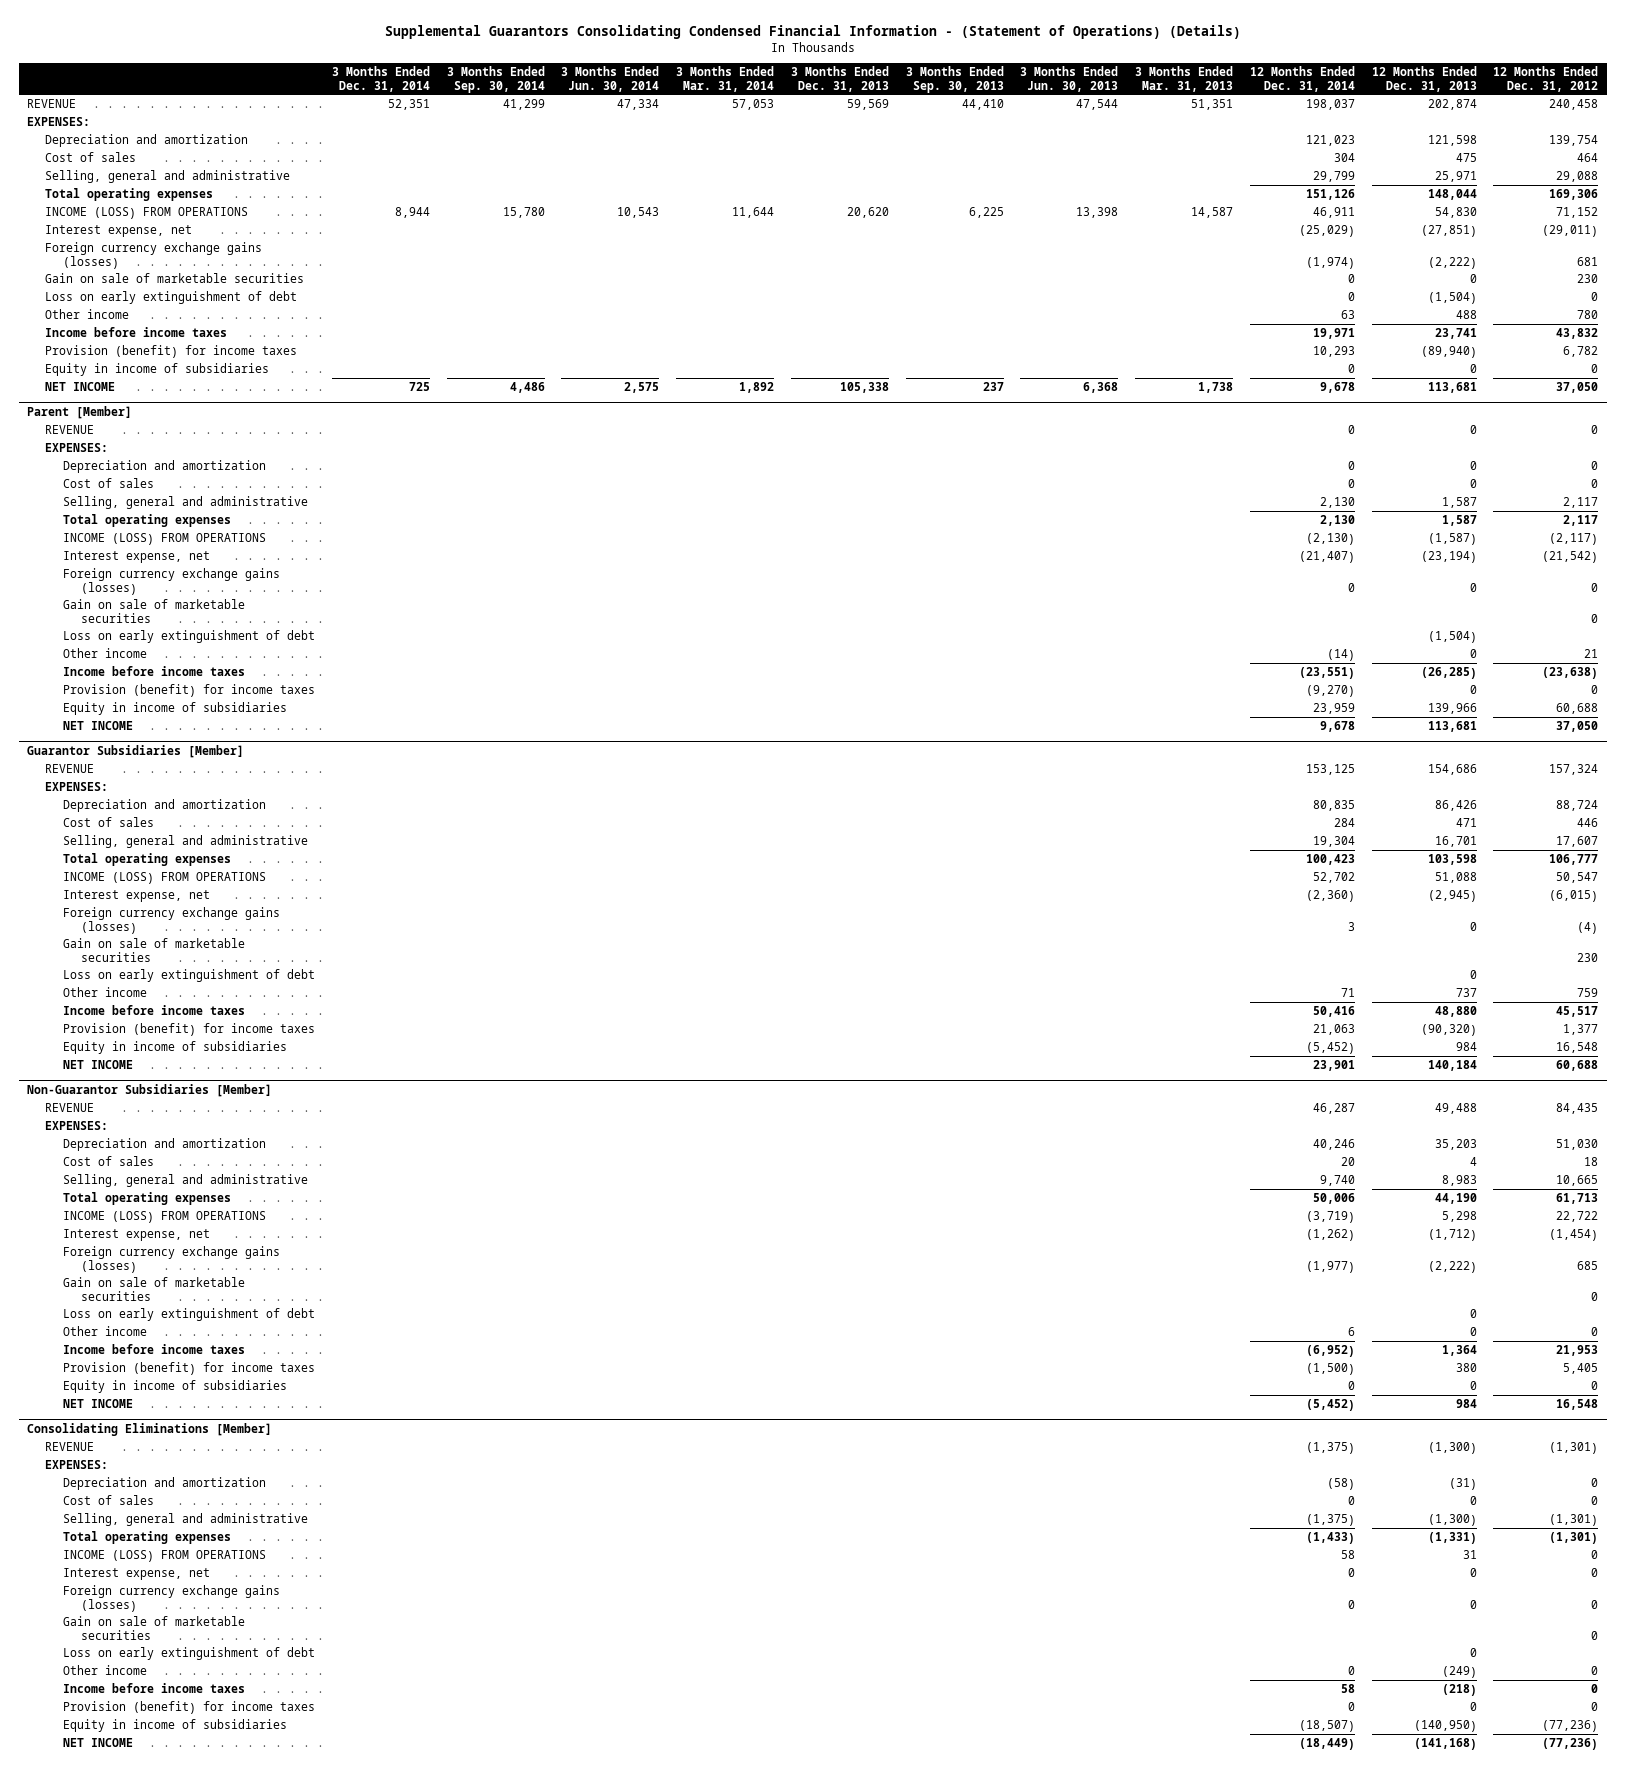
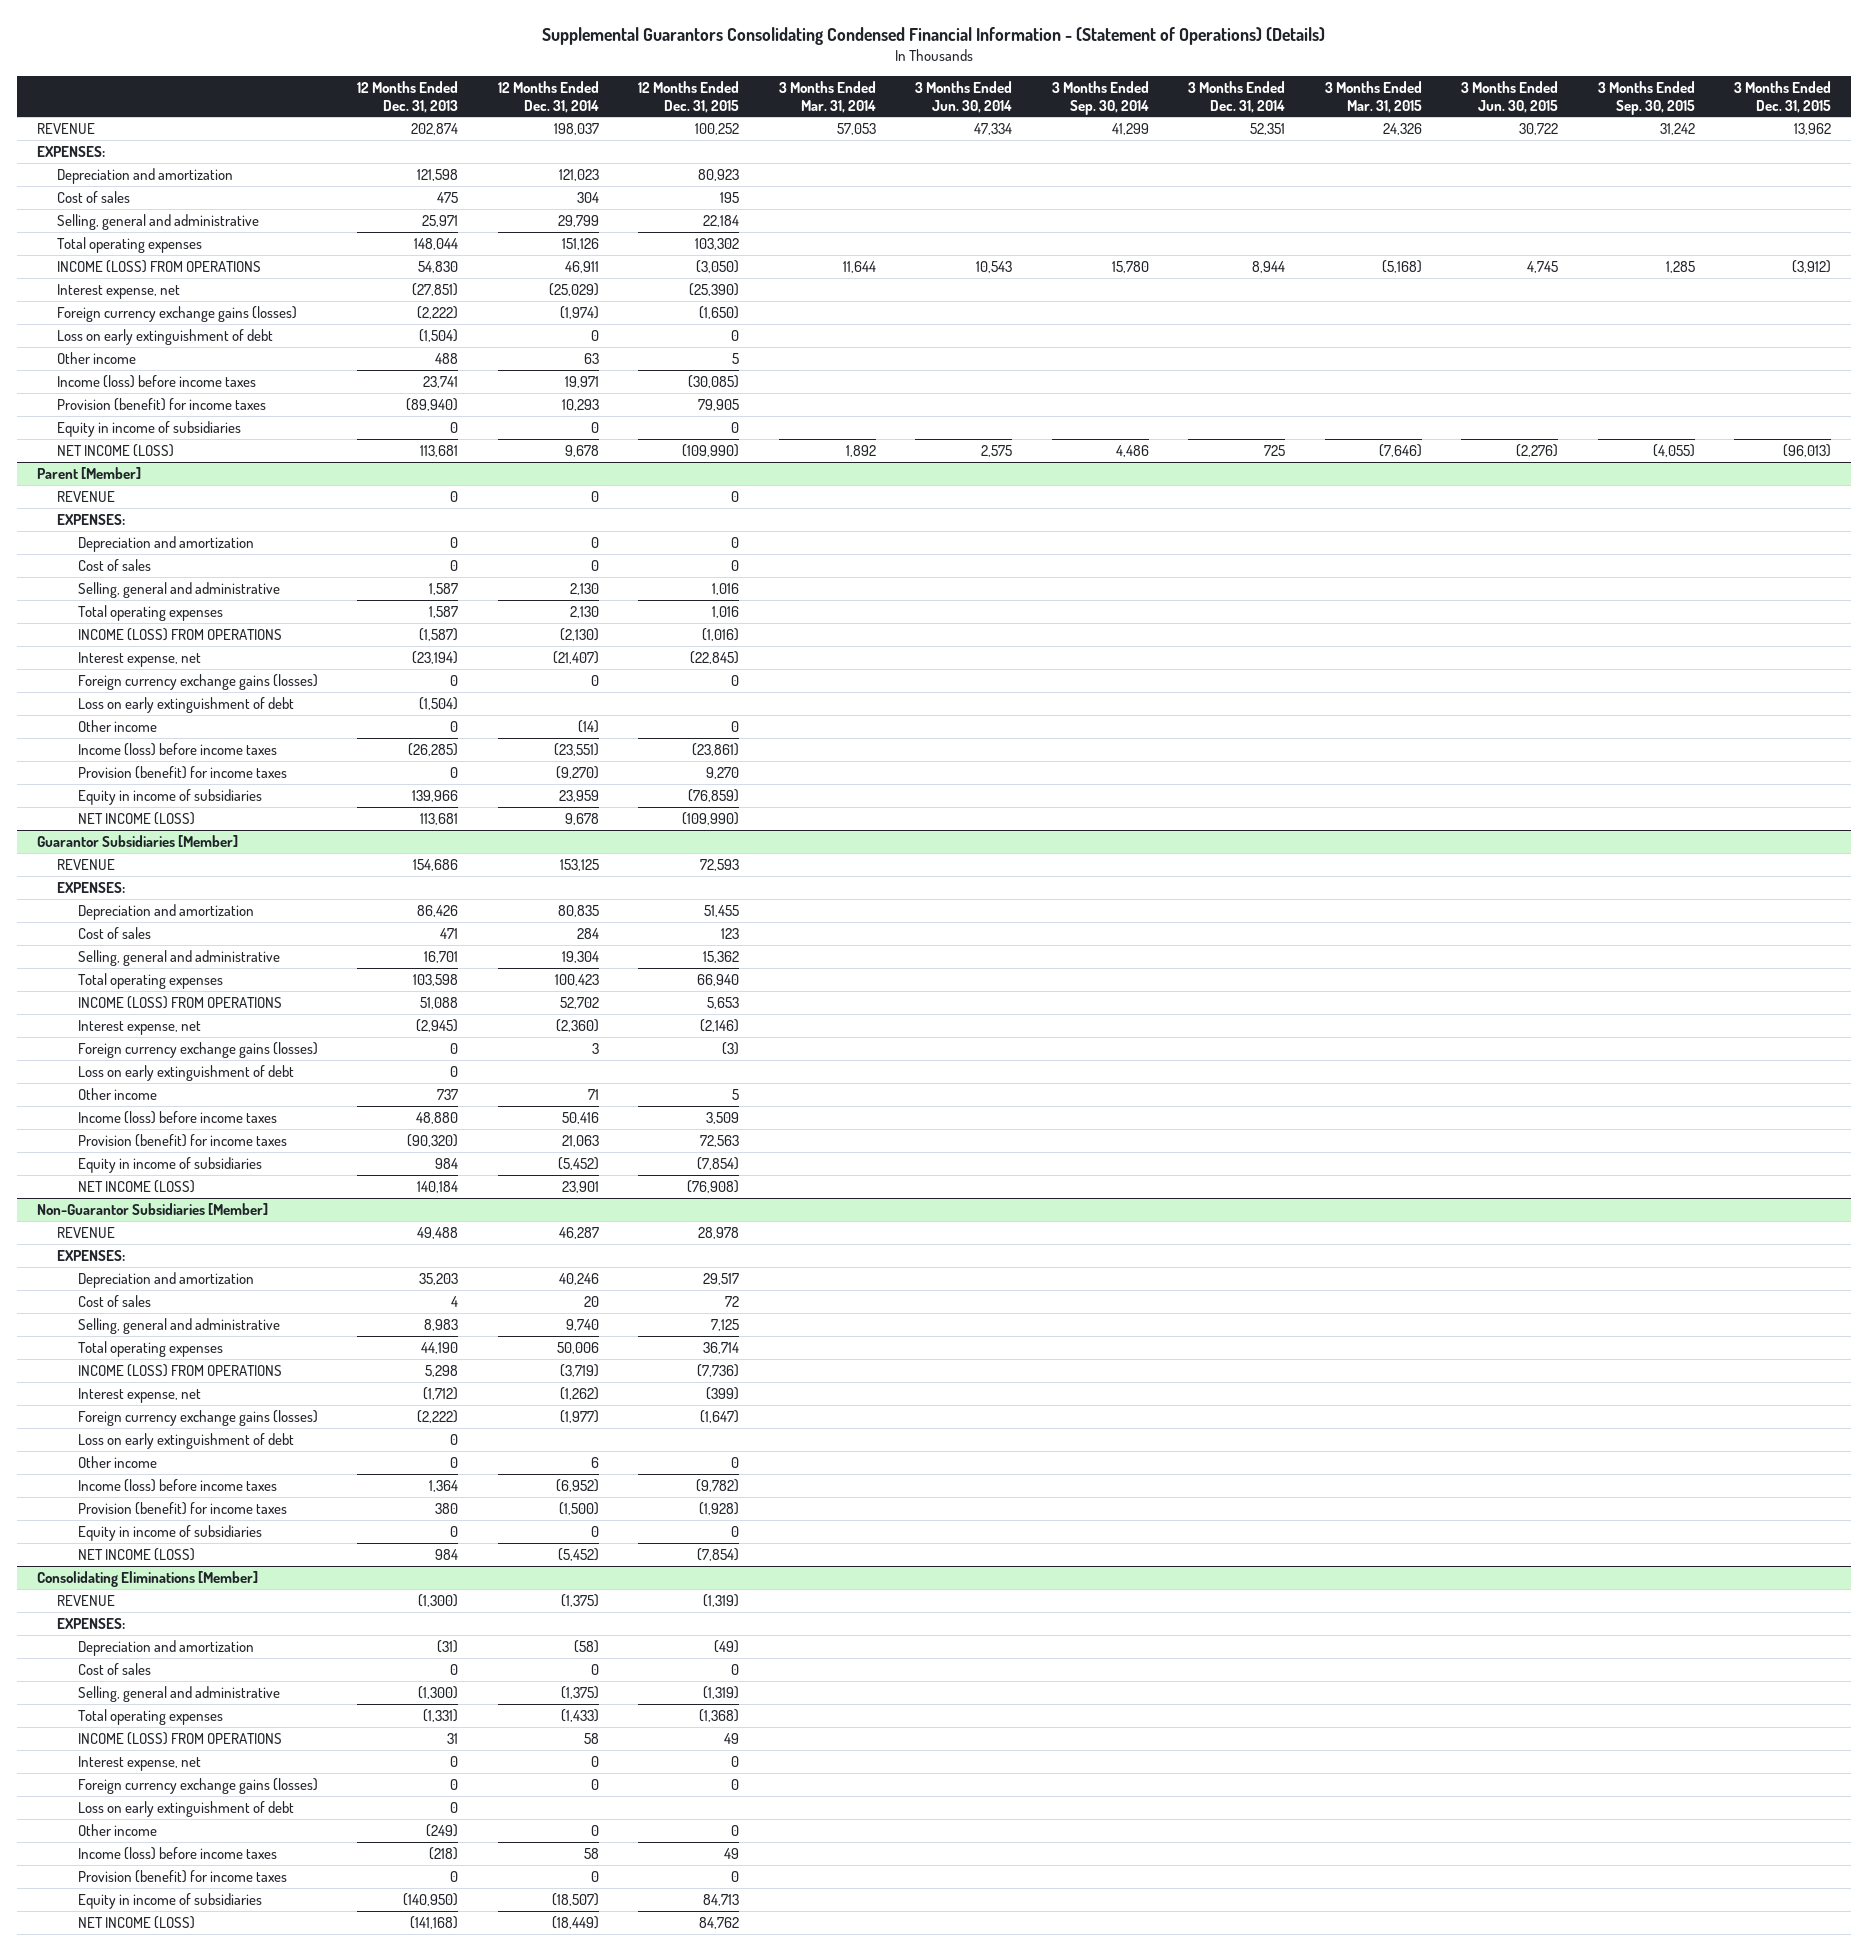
[790,66,889,92] 3 Months Ended Dec. 31, 2013 -> none
[905,66,1004,93] 3 Months Ended Sep. 30, 2013 -> none
[1020,66,1119,92] 3 Months Ended Jun. 30, 2013 -> none
[1135,66,1234,92] 3 Months Ended Mar. 31, 2013 -> none
[1493,66,1599,92] 12 Months Ended Dec. 31, 2012 -> none
none -> [638,80,740,113] 12 Months Ended Dec. 31, 2015
none -> [1324,80,1422,113] 3 Months Ended Mar. 31, 2015
none -> [1461,80,1559,113] 3 Months Ended Jun. 30, 2015
none -> [1597,80,1695,115] 3 Months Ended Sep. 30, 2015
none -> [1734,80,1832,113] 3 Months Ended Dec. 31, 2015
[45,273,305,284] Gain on sale of marketable securities -> none
[45,327,228,338] Income before income taxes -> [57,374,257,388] Income (loss) before income taxes
[45,382,116,392] NET INCOME -> [57,443,175,457] NET INCOME (LOSS)
[63,599,246,623] Gain on sale of marketable securities -> none
[63,666,246,677] Income before income taxes -> [77,742,277,756] Income (loss) before income taxes
[63,721,134,731] NET INCOME -> [77,811,195,825] NET INCOME (LOSS)
[63,938,246,962] Gain on sale of marketable securities -> none
[63,1005,246,1016] Income before income taxes -> [77,1110,277,1124] Income (loss) before income taxes
[63,1060,134,1070] NET INCOME -> [77,1179,195,1193] NET INCOME (LOSS)
[63,1277,246,1301] Gain on sale of marketable securities -> none
[63,1344,246,1355] Income before income taxes -> [77,1478,277,1492] Income (loss) before income taxes
[63,1399,134,1409] NET INCOME -> [77,1547,195,1561] NET INCOME (LOSS)
[63,1616,246,1640] Gain on sale of marketable securities -> none
[63,1683,246,1694] Income before income taxes -> [77,1846,277,1860] Income (loss) before income taxes
[63,1738,134,1748] NET INCOME -> [77,1915,195,1929] NET INCOME (LOSS)

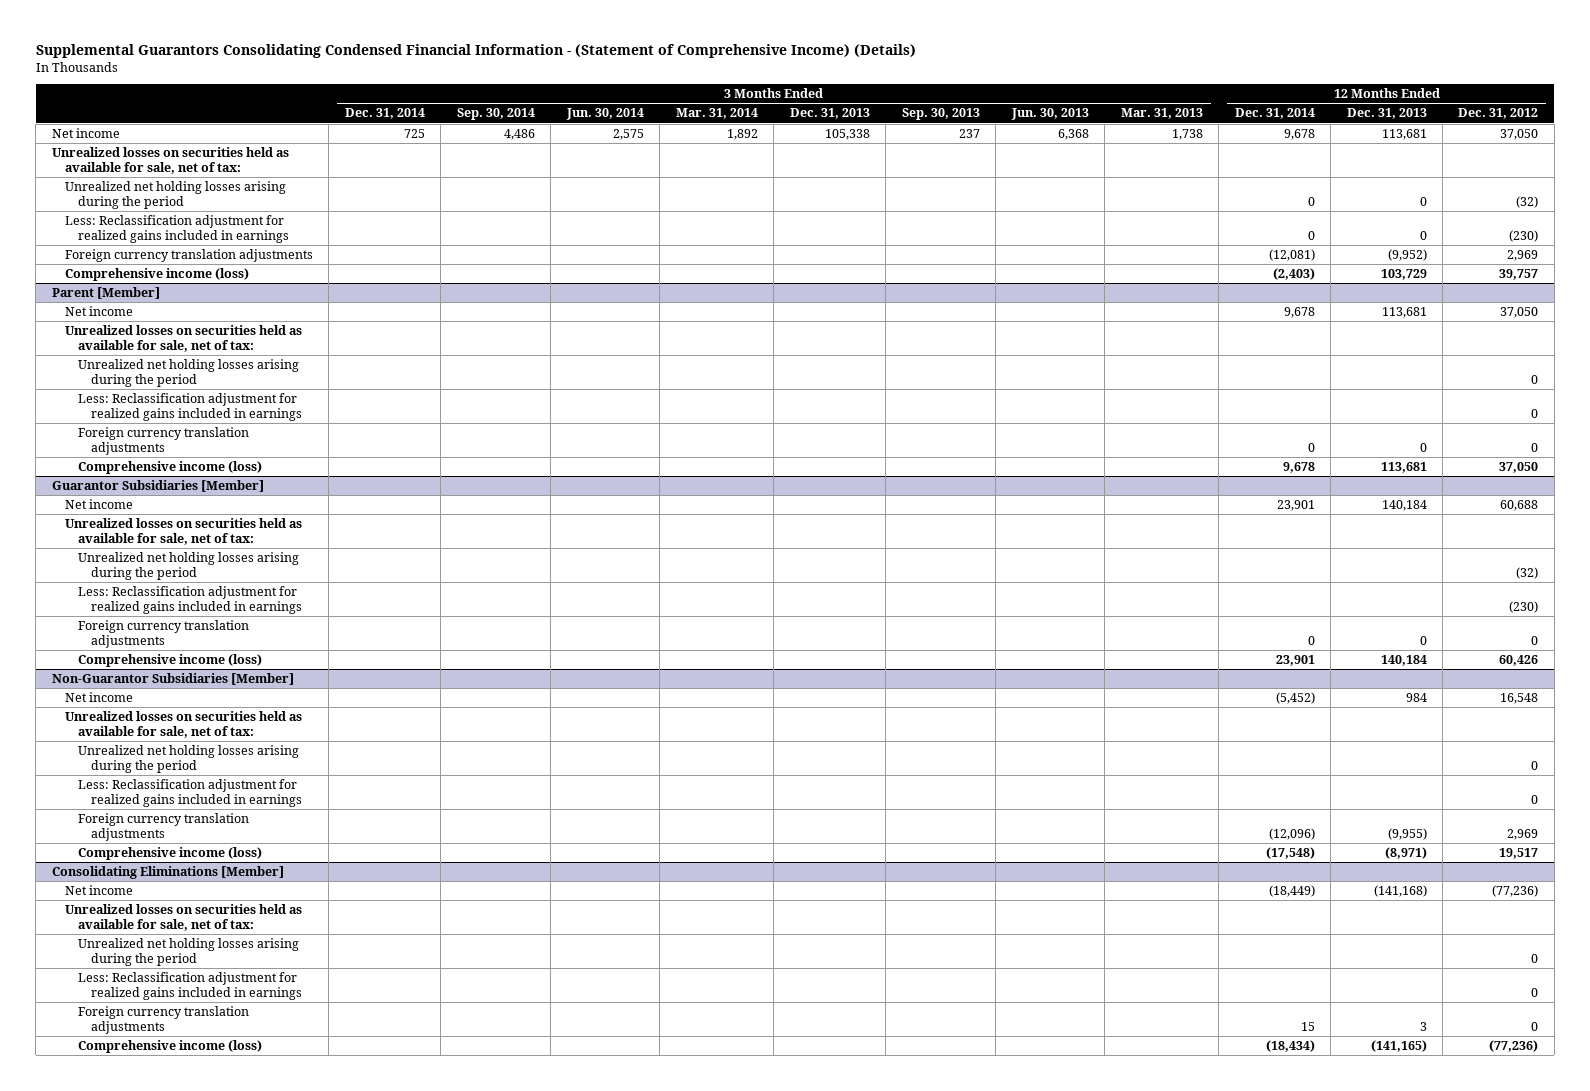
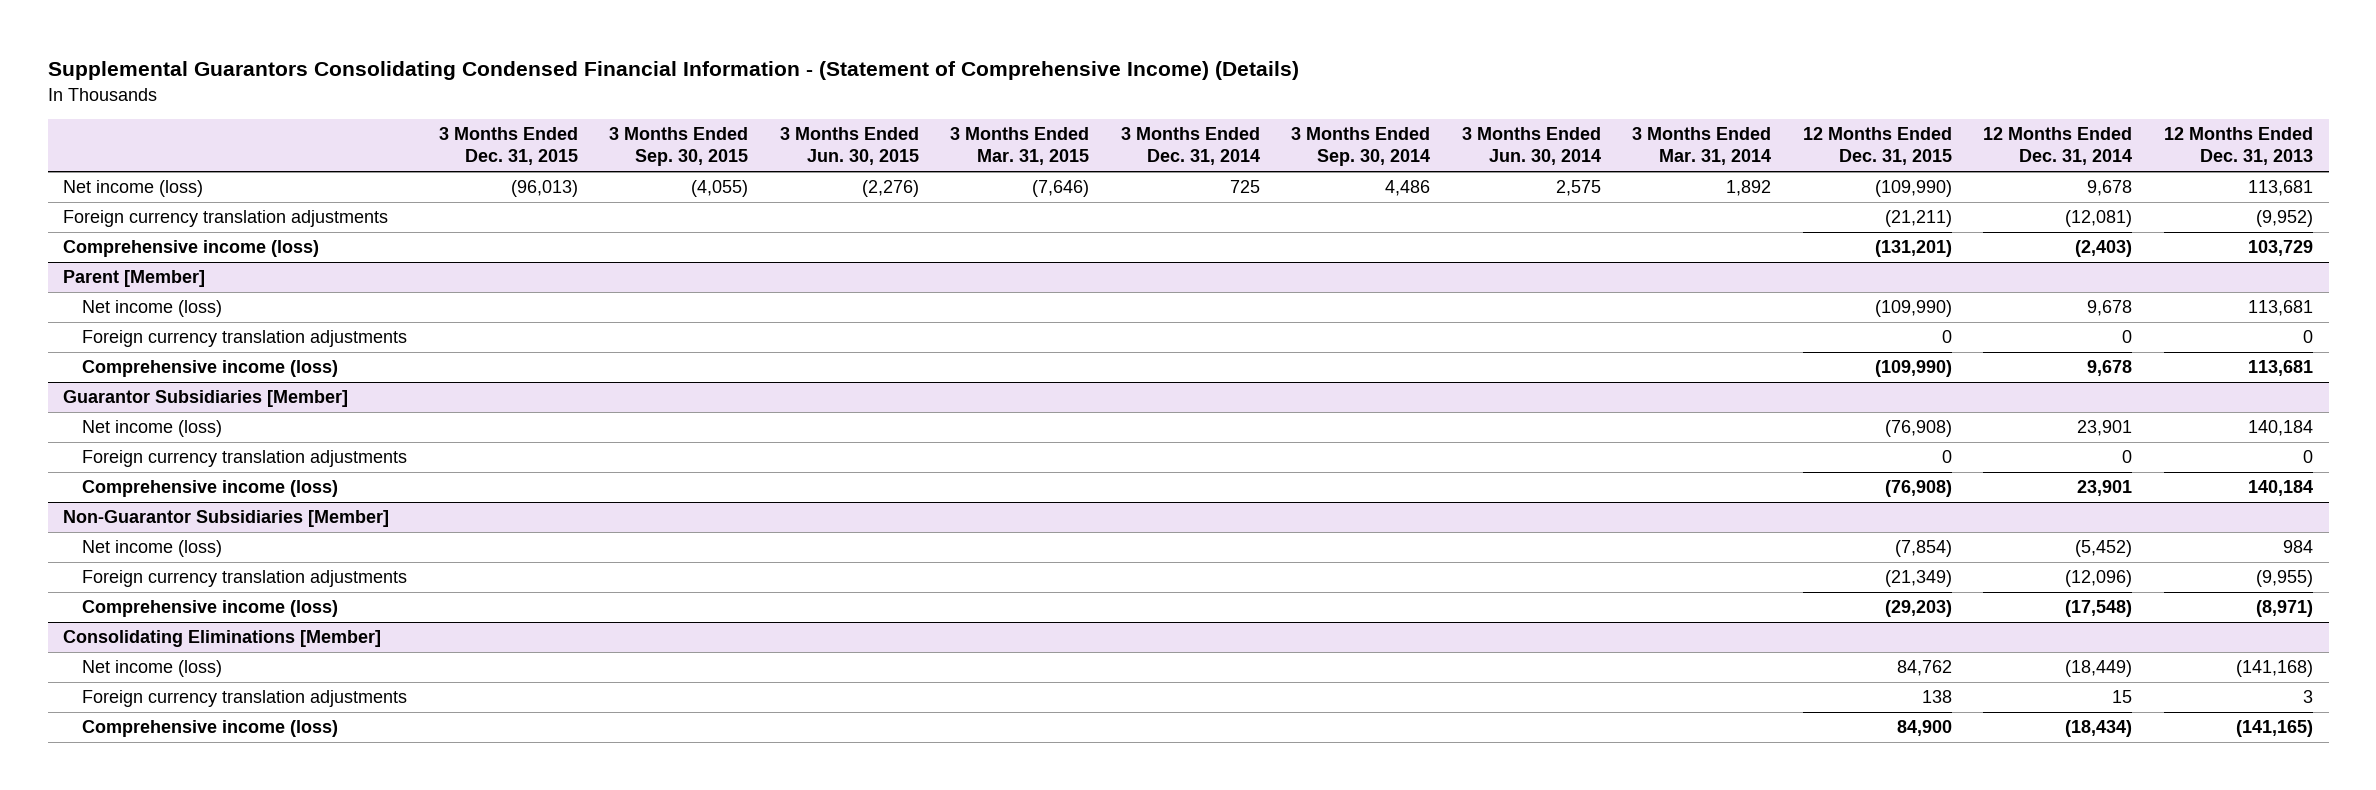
[789,108,870,120] Dec. 31, 2013 -> none
[901,108,980,121] Sep. 30, 2013 -> none
[1010,108,1089,121] Jun. 30, 2013 -> none
[1120,108,1203,120] Mar. 31, 2013 -> none
[1458,108,1539,120] Dec. 31, 2012 -> none
none -> [438,127,578,166] 3 Months Ended Dec. 31, 2015
none -> [609,127,749,167] 3 Months Ended Sep. 30, 2015
none -> [779,127,919,166] 3 Months Ended Jun. 30, 2015
none -> [950,127,1090,166] 3 Months Ended Mar. 31, 2015
none -> [1802,127,1952,166] 12 Months Ended Dec. 31, 2015
[51,147,289,174] Unrealized losses on securities held as available for sale, net of tax: -> none
[64,181,286,209] Unrealized net holding losses arising during the period -> none
[64,215,289,243] Less: Reclassification adjustment for realized gains included in earnings -> none
[51,128,120,139] Net income -> [63,180,204,198] Net income (loss)
[64,325,302,352] Unrealized losses on securities held as available for sale, net of tax: -> none
[77,359,299,387] Unrealized net holding losses arising during the period -> none
[77,393,302,421] Less: Reclassification adjustment for realized gains included in earnings -> none
[64,306,133,317] Net income -> [82,300,223,318] Net income (loss)
[64,518,302,545] Unrealized losses on securities held as available for sale, net of tax: -> none
[77,552,299,580] Unrealized net holding losses arising during the period -> none
[77,586,302,614] Less: Reclassification adjustment for realized gains included in earnings -> none
[64,499,133,510] Net income -> [82,420,223,438] Net income (loss)
[64,711,302,738] Unrealized losses on securities held as available for sale, net of tax: -> none
[77,745,299,773] Unrealized net holding losses arising during the period -> none
[77,779,302,807] Less: Reclassification adjustment for realized gains included in earnings -> none
[64,692,133,703] Net income -> [82,540,223,558] Net income (loss)
[64,904,302,931] Unrealized losses on securities held as available for sale, net of tax: -> none
[77,938,299,966] Unrealized net holding losses arising during the period -> none
[77,972,302,1000] Less: Reclassification adjustment for realized gains included in earnings -> none
[64,885,133,896] Net income -> [82,660,223,678] Net income (loss)

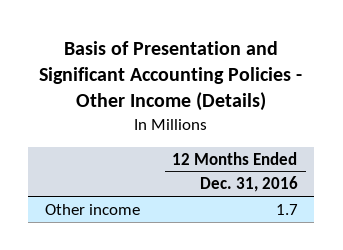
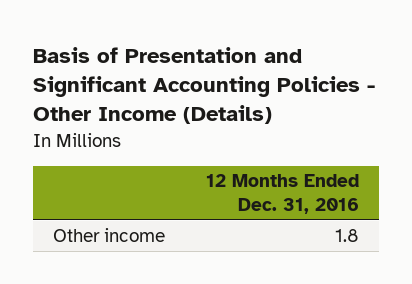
[275,203,298,215] 1.7 -> [334,229,359,243] 1.8

